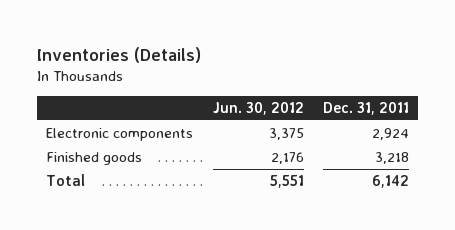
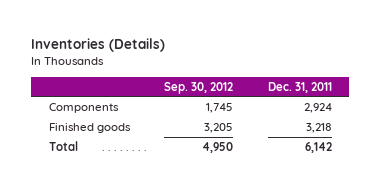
[212,102,304,116] Jun. 30, 2012 -> none
none -> [164,81,234,94] Sep. 30, 2012
[46,127,194,141] Electronic components -> [48,102,119,113] Components

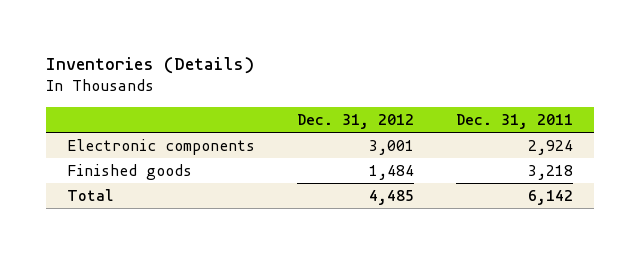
[164,81,234,94] Sep. 30, 2012 -> none
none -> [297,114,415,130] Dec. 31, 2012
[48,102,119,113] Components -> [66,138,255,155] Electronic components

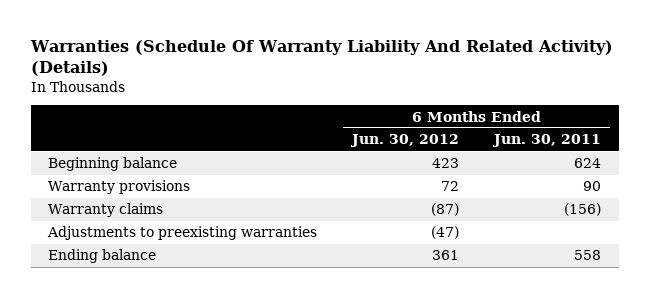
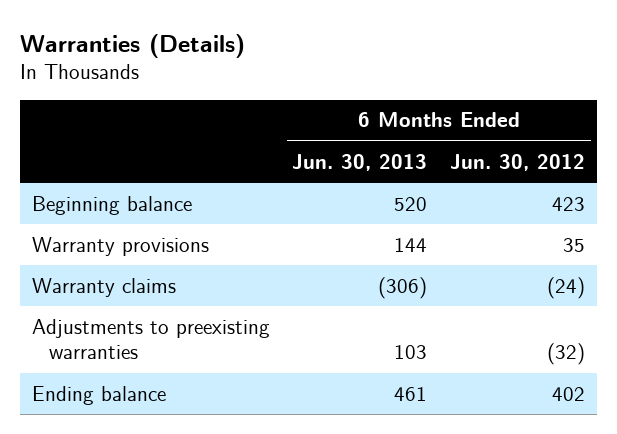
[29,39,613,77] Warranties (Schedule Of Warranty Liability And Related Activity) (Details) -> [20,33,246,58] Warranties (Details)
[492,134,602,148] Jun. 30, 2011 -> none
none -> [292,153,428,171] Jun. 30, 2013
[441,181,460,192] 72 -> [563,237,586,252] 35
[431,203,460,217] (87) -> [547,276,586,299] (24)
[431,226,460,240] (47) -> [547,343,586,366] (32)
[432,250,460,261] 361 -> [552,386,586,401] 402

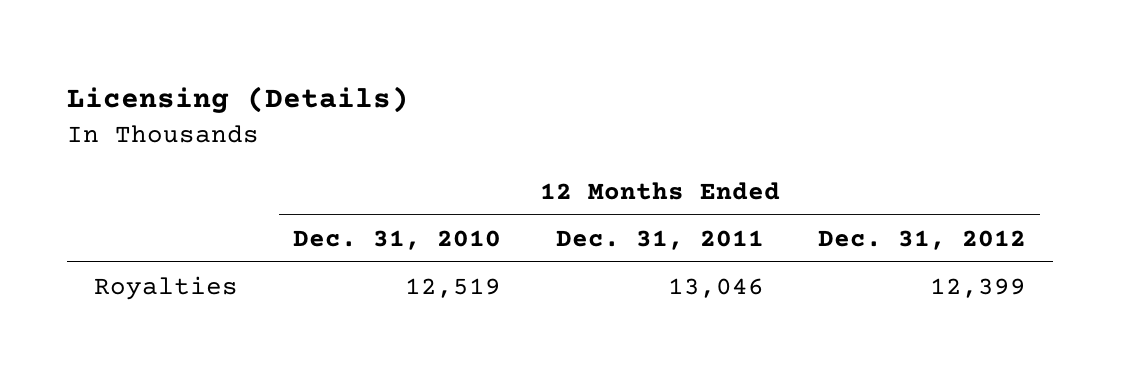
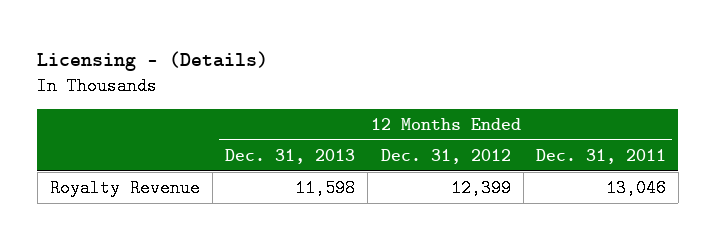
[67,86,410,114] Licensing (Details) -> [37,50,269,71] Licensing - (Details)
[293,229,502,250] Dec. 31, 2010 -> none
none -> [225,148,356,164] Dec. 31, 2013
[94,275,239,300] Royalties -> [50,179,201,198] Royalty Revenue

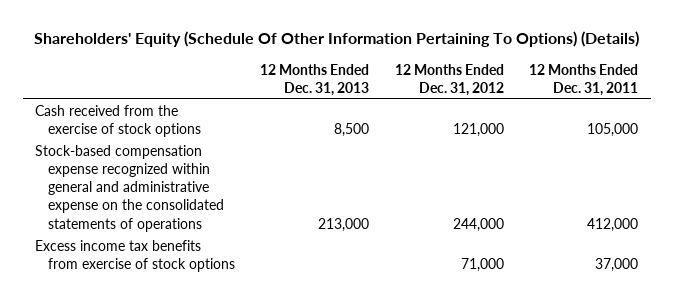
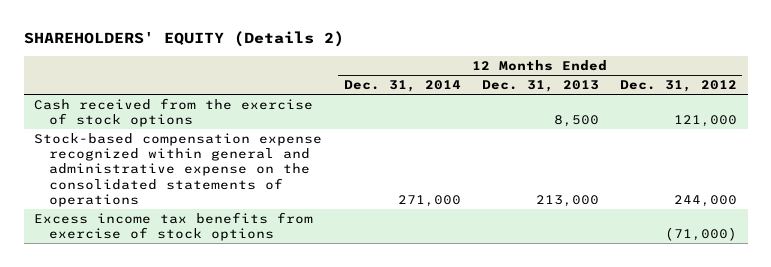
[33,31,639,48] Shareholders' Equity (Schedule Of Other Information Pertaining To Options) (Details) -> [23,31,344,48] SHAREHOLDERS' EQUITY (Details 2)
[529,63,639,96] 12 Months Ended Dec. 31, 2011 -> none
none -> [343,80,461,93] Dec. 31, 2014
[460,258,504,273] 71,000 -> [665,227,738,242] (71,000)

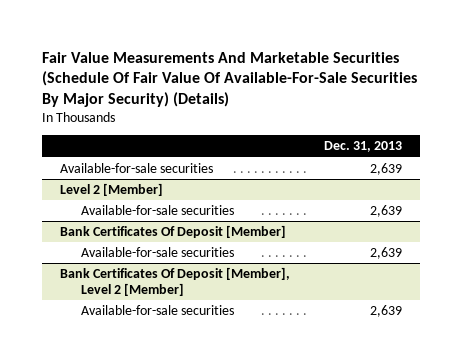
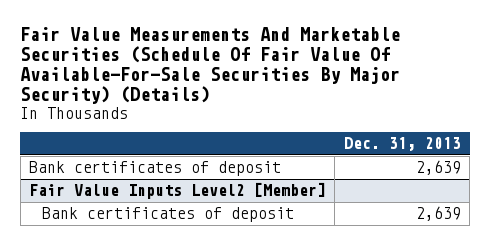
[59,183,163,197] Level 2 [Member] -> none
[59,225,286,239] Bank Certificates Of Deposit [Member] -> none
[80,247,234,258] Available-for-sale securities -> none
[59,267,290,296] Bank Certificates Of Deposit [Member], Level 2 [Member] -> none
[80,305,234,316] Available-for-sale securities -> none
[59,163,213,174] Available-for-sale securities -> [29,161,282,177] Bank certificates of deposit
none -> [29,182,327,200] Fair Value Inputs Level2 [Member]
[80,205,234,216] Available-for-sale securities -> [42,207,295,223] Bank certificates of deposit

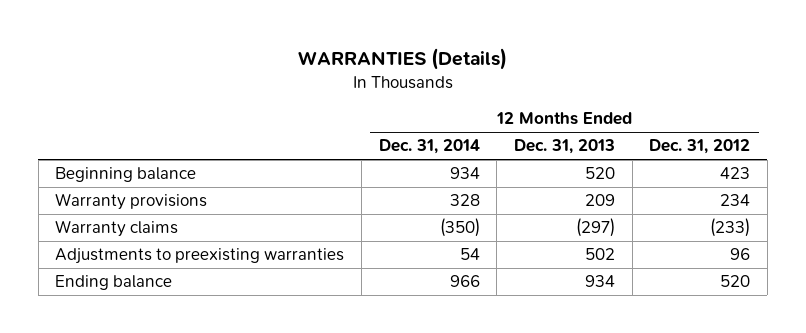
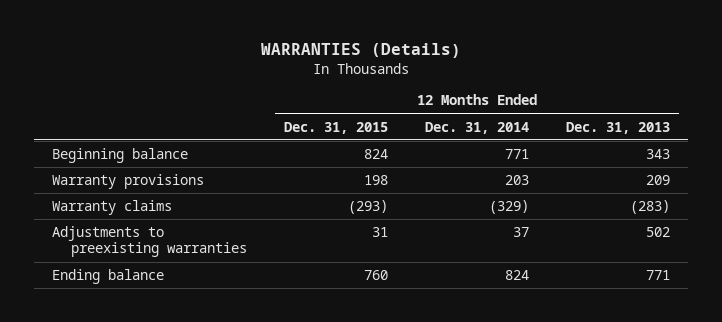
[649,139,751,155] Dec. 31, 2012 -> none
none -> [284,121,389,134] Dec. 31, 2015
[449,167,480,180] 934 -> [504,149,529,160] 771
[585,167,616,180] 520 -> [645,149,670,160] 343
[449,194,480,207] 328 -> [504,175,529,186] 203
[439,218,480,238] (350) -> [488,200,529,215] (329)
[576,218,616,238] (297) -> [629,200,670,215] (283)
[459,248,480,261] 54 -> [512,227,529,238] 37
[449,275,480,288] 966 -> [504,270,529,281] 824
[585,275,616,288] 934 -> [645,270,670,281] 771

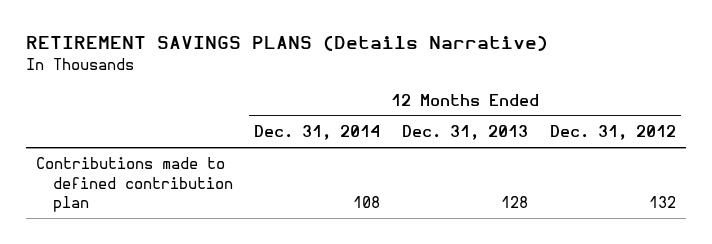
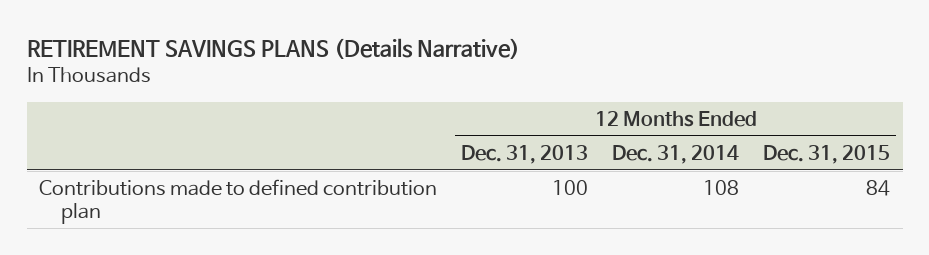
[549,125,676,141] Dec. 31, 2012 -> none
none -> [763,144,891,164] Dec. 31, 2015
[501,195,529,208] 128 -> [551,179,588,195] 100

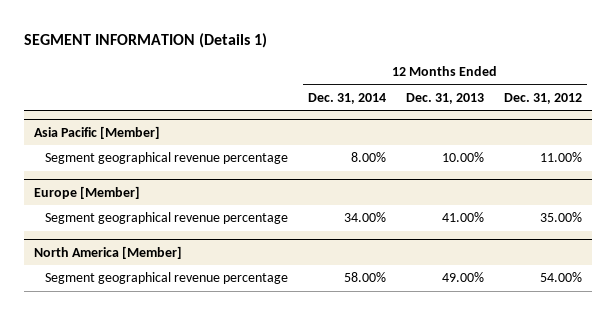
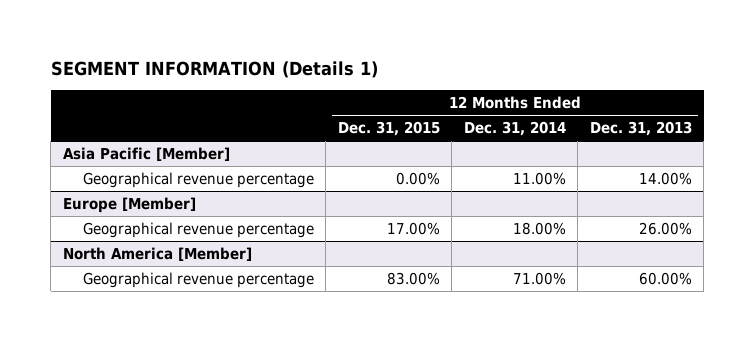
[503,92,582,104] Dec. 31, 2012 -> none
none -> [337,121,440,137] Dec. 31, 2015
[44,152,288,165] Segment geographical revenue percentage -> [82,172,314,189] Geographical revenue percentage
[350,152,386,163] 8.00% -> [512,172,566,186] 11.00%
[441,152,484,163] 10.00% -> [638,172,692,186] 14.00%
[44,212,288,225] Segment geographical revenue percentage -> [82,222,314,239] Geographical revenue percentage
[343,212,386,223] 34.00% -> [512,222,566,236] 18.00%
[441,212,484,223] 41.00% -> [638,222,692,236] 26.00%
[44,272,288,285] Segment geographical revenue percentage -> [82,272,314,289] Geographical revenue percentage
[343,272,386,283] 58.00% -> [512,272,566,286] 71.00%
[441,272,484,283] 49.00% -> [638,272,692,286] 60.00%

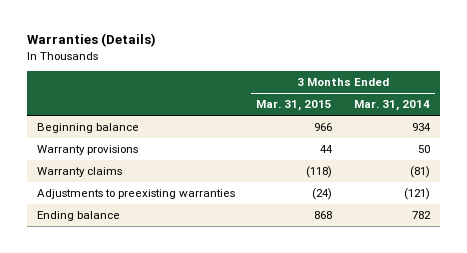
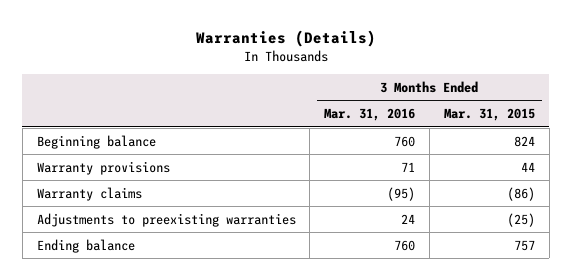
[353,100,430,112] Mar. 31, 2014 -> none
none -> [324,108,416,122] Mar. 31, 2016
[314,123,333,132] 966 -> [513,135,535,147] 824
[306,166,333,179] (118) -> [506,186,535,201] (86)
[312,188,333,201] (24) -> [506,212,535,227] (25)
[314,211,333,220] 868 -> [513,239,535,251] 757

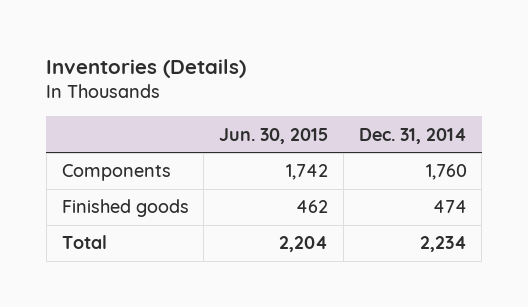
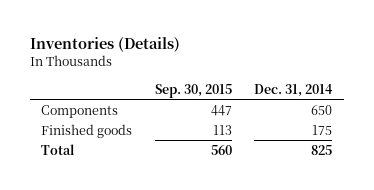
[219,127,329,144] Jun. 30, 2015 -> none
none -> [154,83,232,98] Sep. 30, 2015
[425,164,467,181] 1,760 -> [311,104,333,115] 650
[432,200,467,214] 474 -> [312,124,333,135] 175
[419,236,467,253] 2,234 -> [311,144,333,155] 825

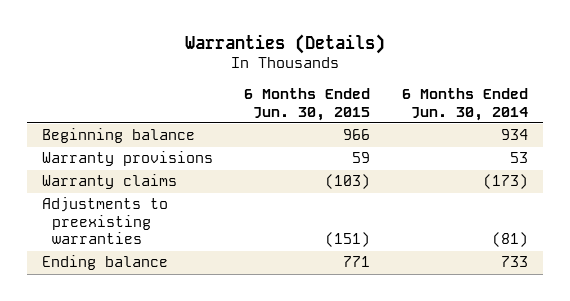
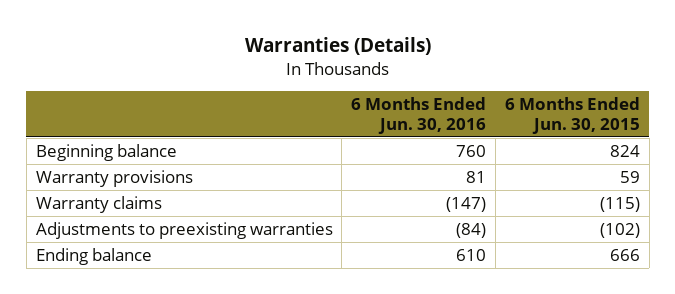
[401,88,528,121] 6 Months Ended Jun. 30, 2014 -> none
none -> [351,97,487,134] 6 Months Ended Jun. 30, 2016
[343,129,371,141] 966 -> [609,144,640,157] 824
[325,174,371,190] (103) -> [599,196,640,212] (115)
[325,232,371,248] (151) -> [599,222,640,238] (102)
[343,256,371,268] 771 -> [609,248,640,261] 666

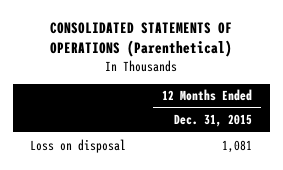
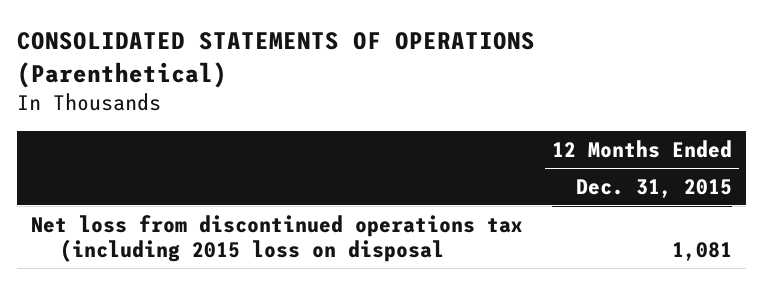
[30,138,127,153] Loss on disposal -> [31,214,524,262] Net loss from discontinued operations tax (including 2015 loss on disposal

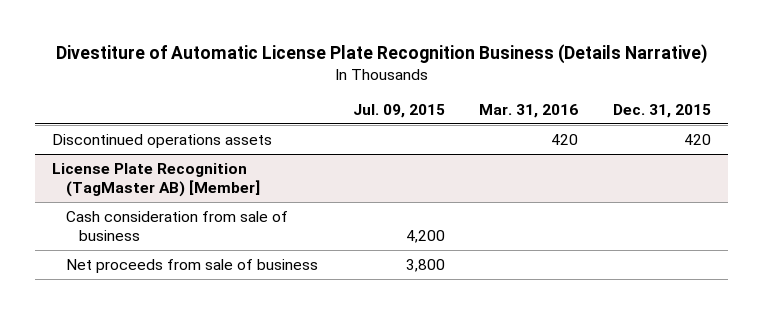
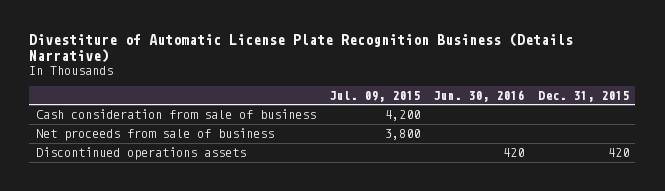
[479,103,579,118] Mar. 31, 2016 -> none
none -> [433,89,525,102] Jun. 30, 2016
[52,162,260,197] License Plate Recognition (TagMaster AB) [Member] -> none
[52,133,273,148] Discontinued operations assets -> [35,147,246,161] Discontinued operations assets

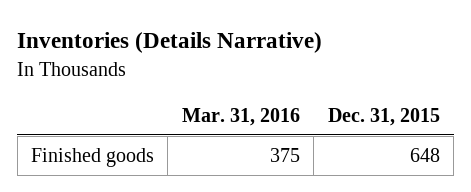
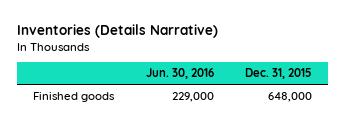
[181,107,300,126] Mar. 31, 2016 -> none
none -> [145,68,214,80] Jun. 30, 2016
[409,148,440,163] 648 -> [268,91,313,102] 648,000

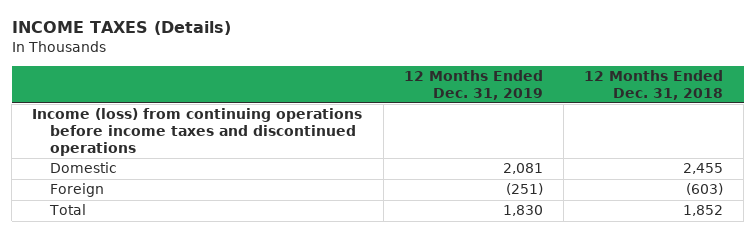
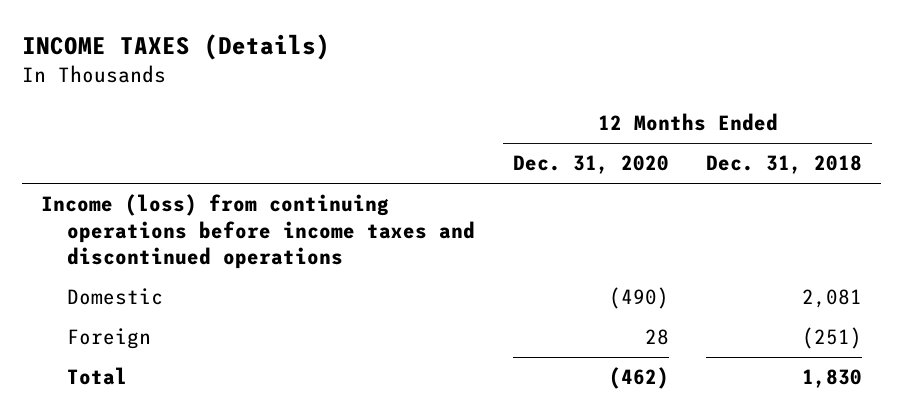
[403,69,543,100] 12 Months Ended Dec. 31, 2019 -> none
none -> [512,155,669,175] Dec. 31, 2020
[683,163,724,175] 2,455 -> [802,289,863,309] 2,081
[686,183,724,196] (603) -> [802,327,863,350] (251)
[683,205,724,217] 1,852 -> [802,369,863,389] 1,830

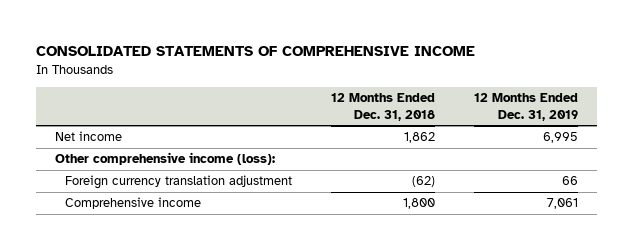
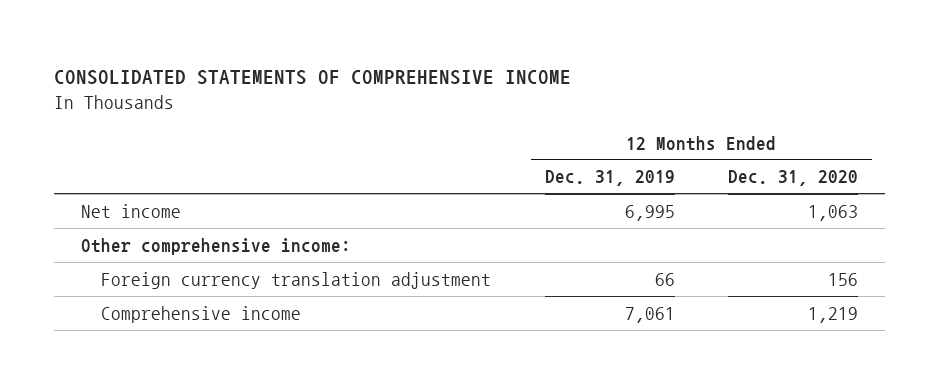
[330,93,435,121] 12 Months Ended Dec. 31, 2018 -> none
none -> [728,170,859,187] Dec. 31, 2020
[55,152,276,166] Other comprehensive income (loss): -> [81,237,352,255] Other comprehensive income:

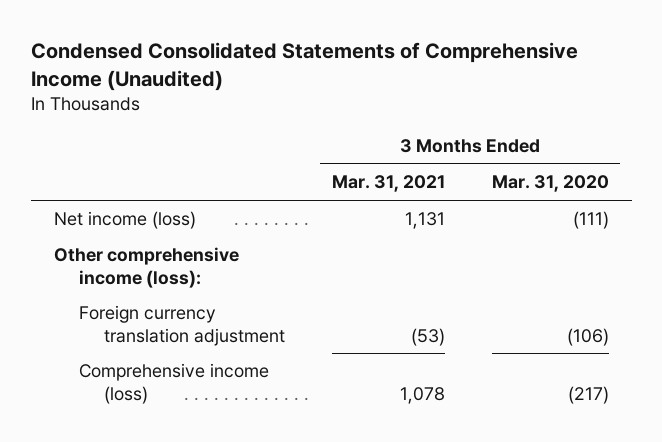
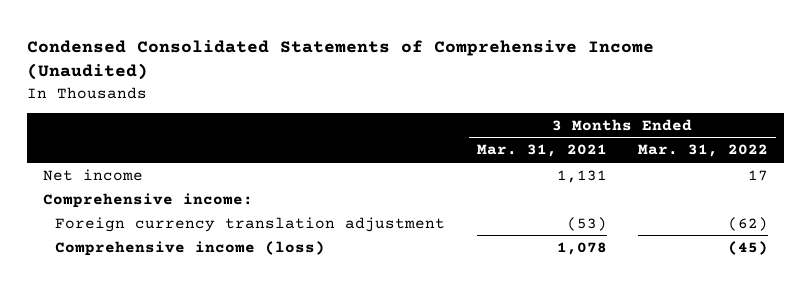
[491,175,609,193] Mar. 31, 2020 -> none
none -> [638,144,769,158] Mar. 31, 2022
[53,211,196,230] Net income (loss) -> [42,168,143,181] Net income
[53,247,239,288] Other comprehensive income (loss): -> [42,192,253,208] Comprehensive income:

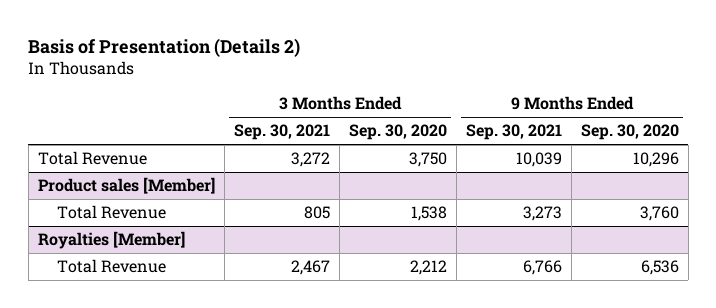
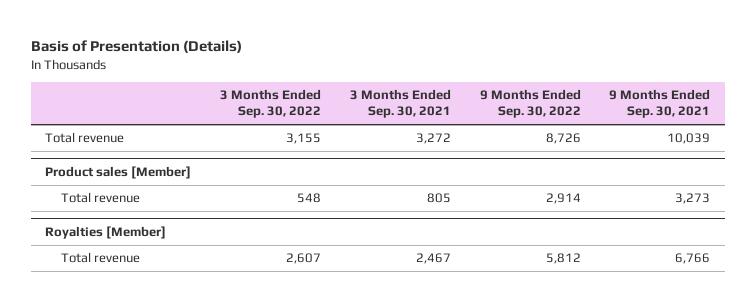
[28,37,301,57] Basis of Presentation (Details 2) -> [30,40,242,54] Basis of Presentation (Details)
[348,124,447,141] Sep. 30, 2020 -> none
[580,124,679,141] Sep. 30, 2020 -> none
none -> [220,89,322,119] 3 Months Ended Sep. 30, 2022
none -> [479,89,581,119] 9 Months Ended Sep. 30, 2022
[37,151,147,166] Total Revenue -> [45,132,125,144] Total revenue
[56,205,166,220] Total Revenue -> [60,192,140,204] Total revenue
[56,259,166,274] Total Revenue -> [60,252,140,264] Total revenue

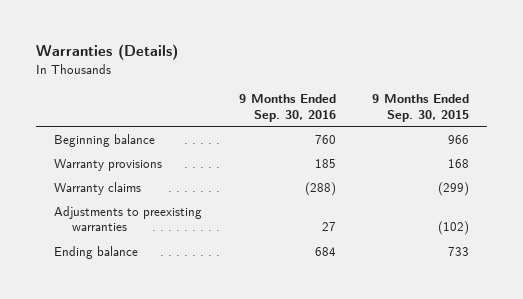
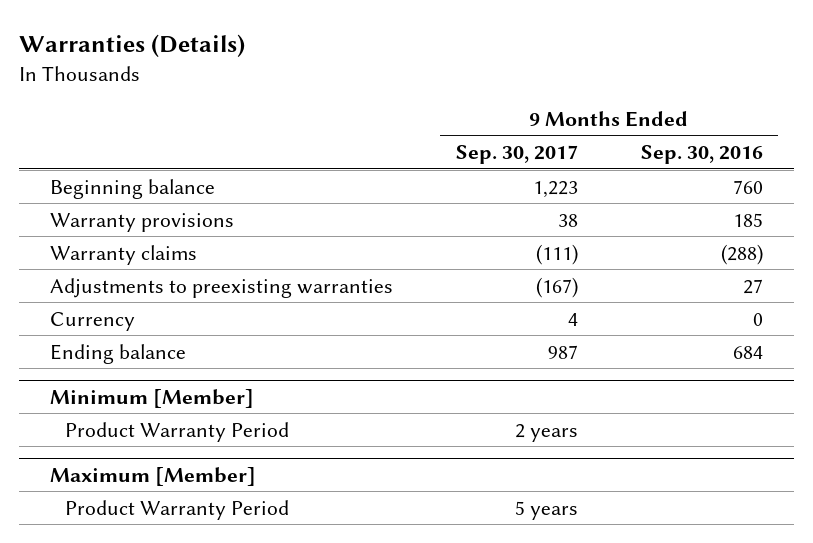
[371,94,469,122] 9 Months Ended Sep. 30, 2015 -> none
none -> [455,145,578,165] Sep. 30, 2017
none -> [49,311,135,331] Currency
none -> [49,388,254,408] Minimum [Member]
none -> [65,421,290,442] Product Warranty Period
none -> [49,466,256,486] Maximum [Member]
none -> [65,499,290,520] Product Warranty Period

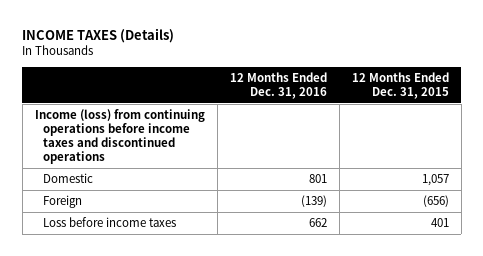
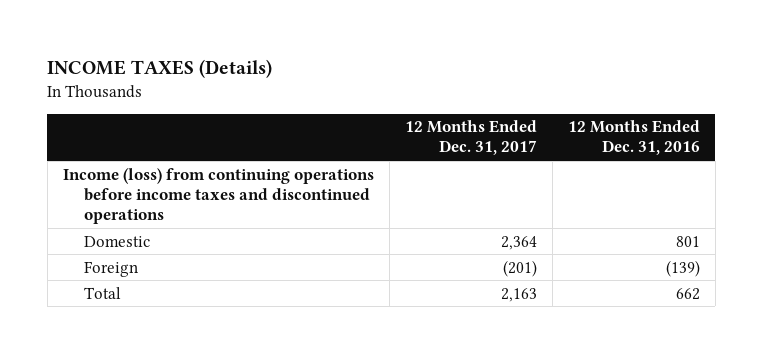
[351,71,449,99] 12 Months Ended Dec. 31, 2015 -> none
none -> [404,120,537,156] 12 Months Ended Dec. 31, 2017
[42,217,176,228] Loss before income taxes -> [83,286,121,299] Total

